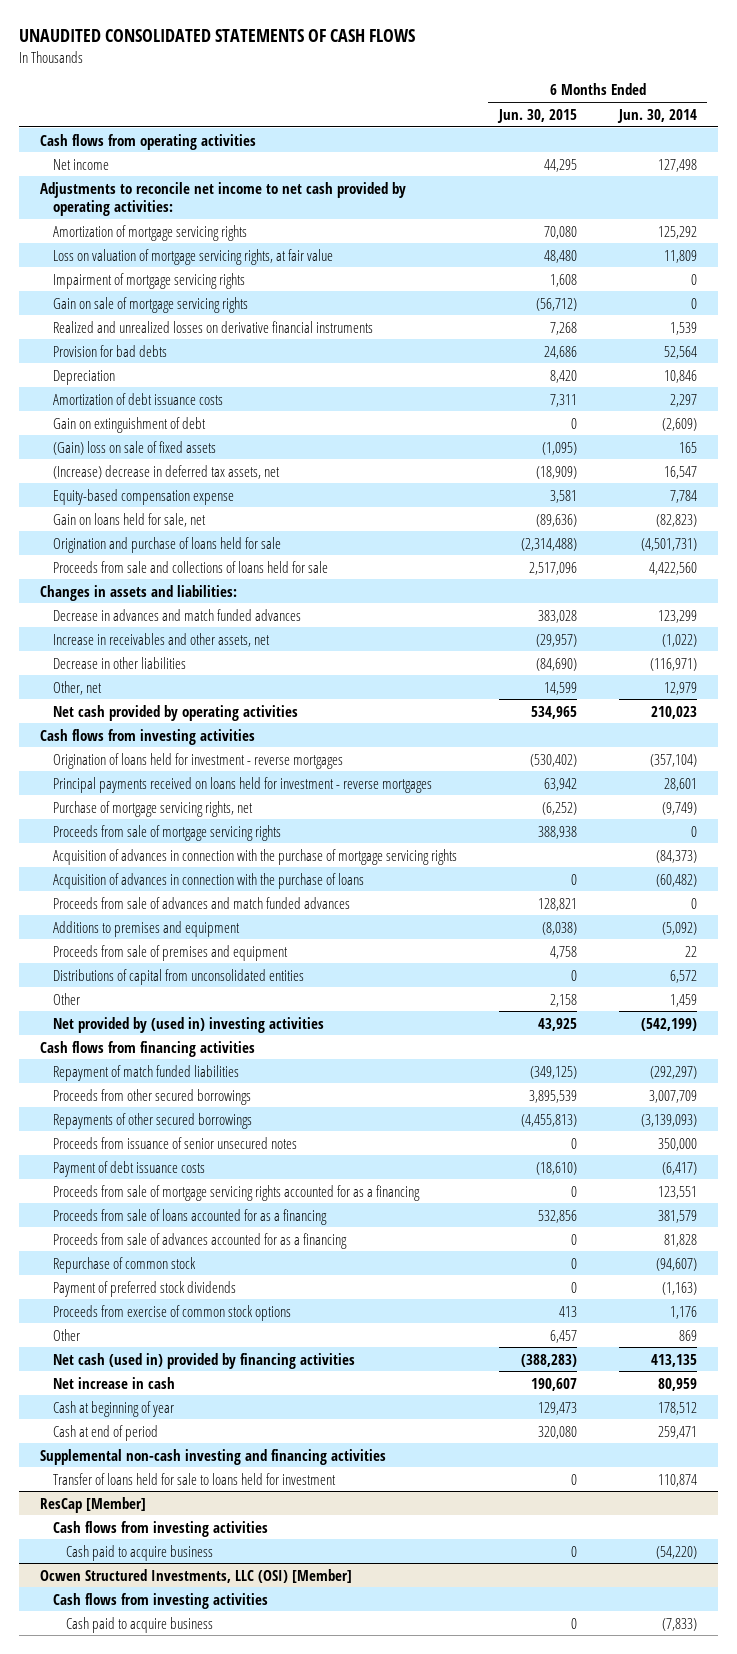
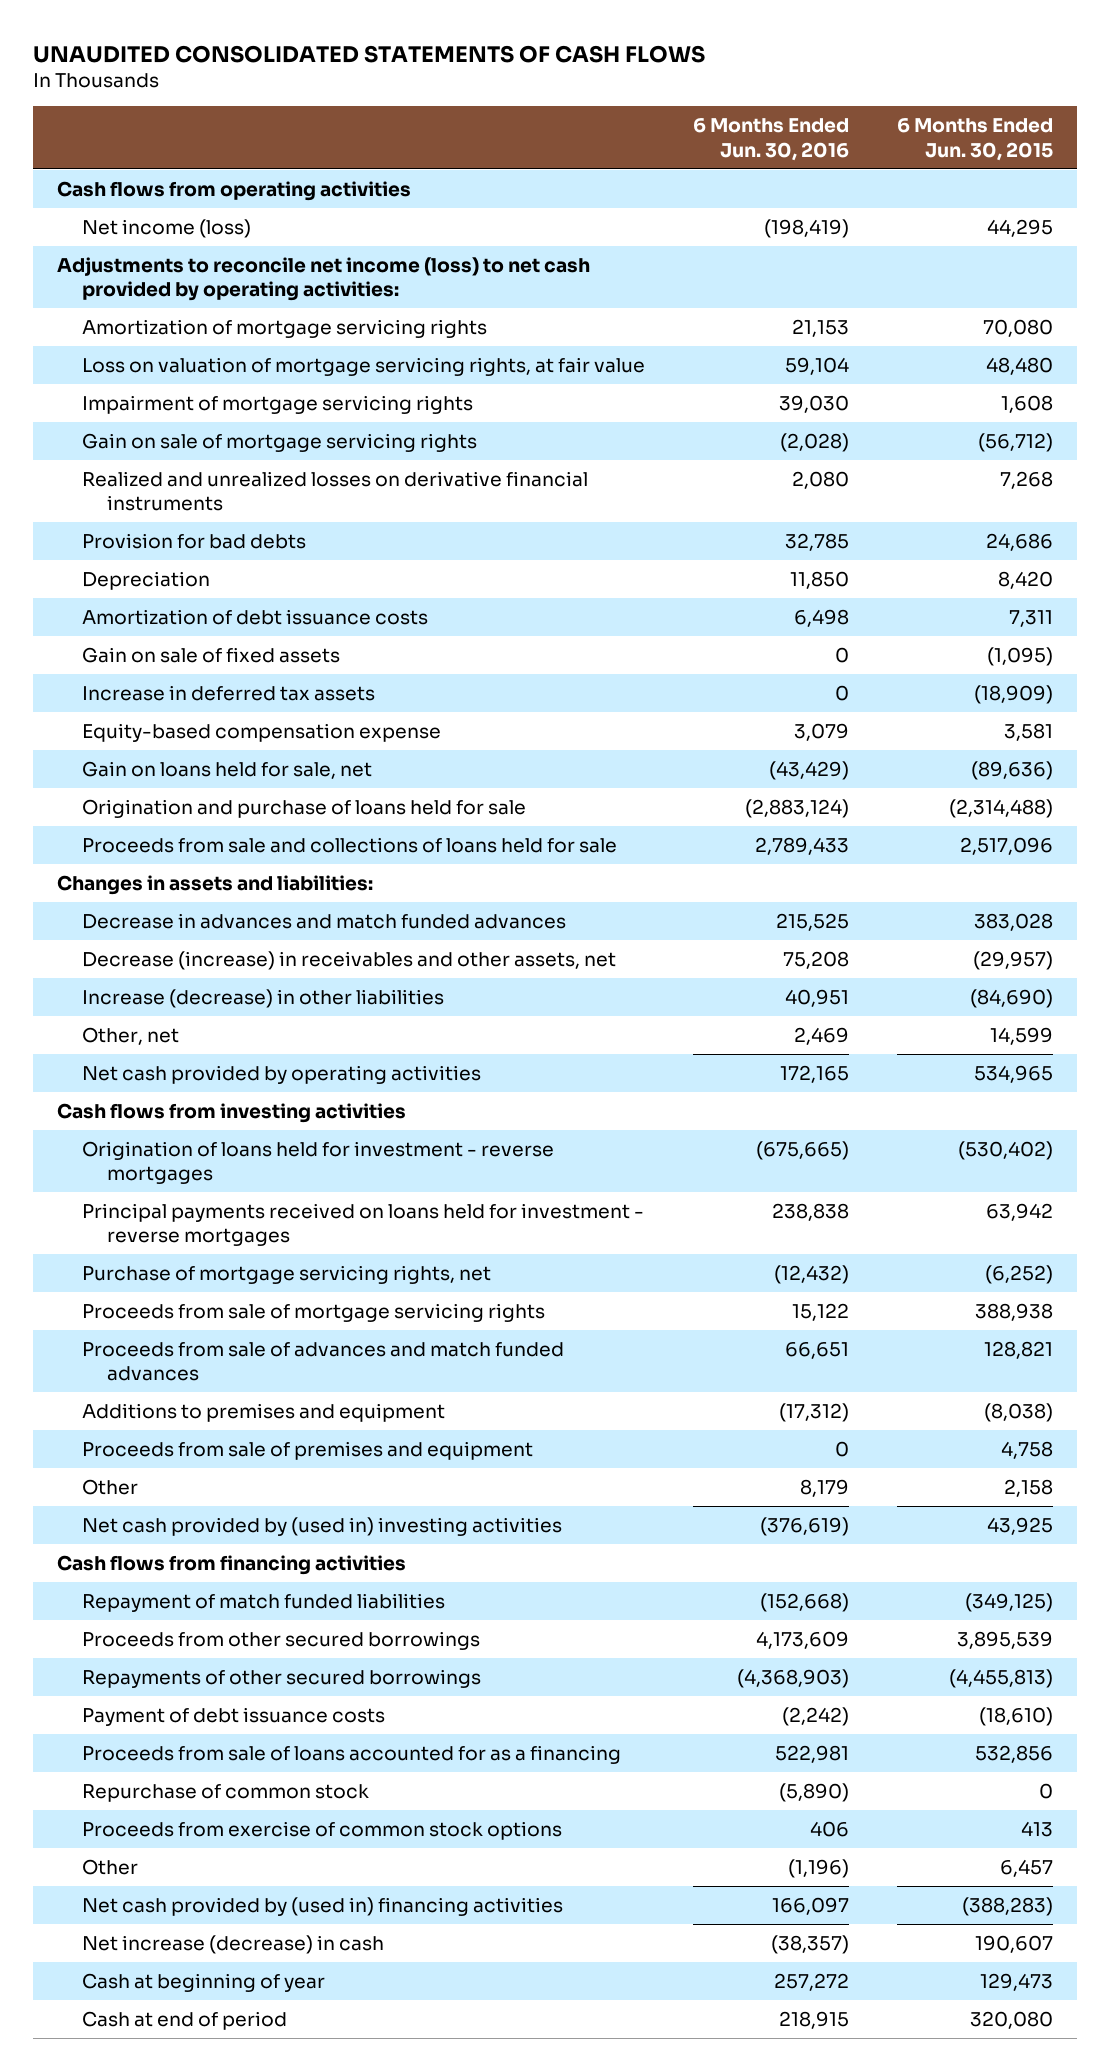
[616,108,697,123] Jun. 30, 2014 -> none
none -> [693,118,850,161] 6 Months Ended Jun. 30, 2016
[52,158,109,170] Net income -> [82,218,252,238] Net income (loss)
[40,181,407,216] Adjustments to reconcile net income to net cash provided by operating activities: -> [56,256,590,302] Adjustments to reconcile net income (loss) to net cash provided by operating activities:
[52,416,206,433] Gain on extinguishment of debt -> none
[52,440,216,455] (Gain) loss on sale of fixed assets -> [82,646,341,663] Gain on sale of fixed assets
[52,464,280,479] (Increase) decrease in deferred tax assets, net -> [82,684,376,701] Increase in deferred tax assets
[52,632,270,647] Increase in receivables and other assets, net -> [82,950,617,970] Decrease (increase) in receivables and other assets, net
[52,656,186,669] Decrease in other liabilities -> [82,988,445,1008] Increase (decrease) in other liabilities
[52,848,457,865] Acquisition of advances in connection with the purchase of mortgage servicing rights -> none
[52,872,364,889] Acquisition of advances in connection with the purchase of loans -> none
[52,968,304,985] Distributions of capital from unconsolidated entities -> none
[52,1016,324,1033] Net provided by (used in) investing activities -> [82,1516,563,1536] Net cash provided by (used in) investing activities
[52,1136,297,1149] Proceeds from issuance of senior unsecured notes -> none
[52,1184,420,1201] Proceeds from sale of mortgage servicing rights accounted for as a financing -> none
[52,1232,347,1249] Proceeds from sale of advances accounted for as a financing -> none
[52,1280,236,1297] Payment of preferred stock dividends -> none
[52,1352,355,1369] Net cash (used in) provided by financing activities -> [82,1896,564,1916] Net cash provided by (used in) financing activities
[52,1376,175,1389] Net increase in cash -> [82,1934,385,1954] Net increase (decrease) in cash
[40,1448,387,1465] Supplemental non-cash investing and financing activities -> none
[52,1472,336,1485] Transfer of loans held for sale to loans held for investment -> none
[40,1496,147,1513] ResCap [Member] -> none
[52,1520,268,1537] Cash flows from investing activities -> none
[65,1544,213,1561] Cash paid to acquire business -> none
[40,1568,353,1583] Ocwen Structured Investments, LLC (OSI) [Member] -> none
[52,1592,268,1609] Cash flows from investing activities -> none
[65,1616,213,1633] Cash paid to acquire business -> none

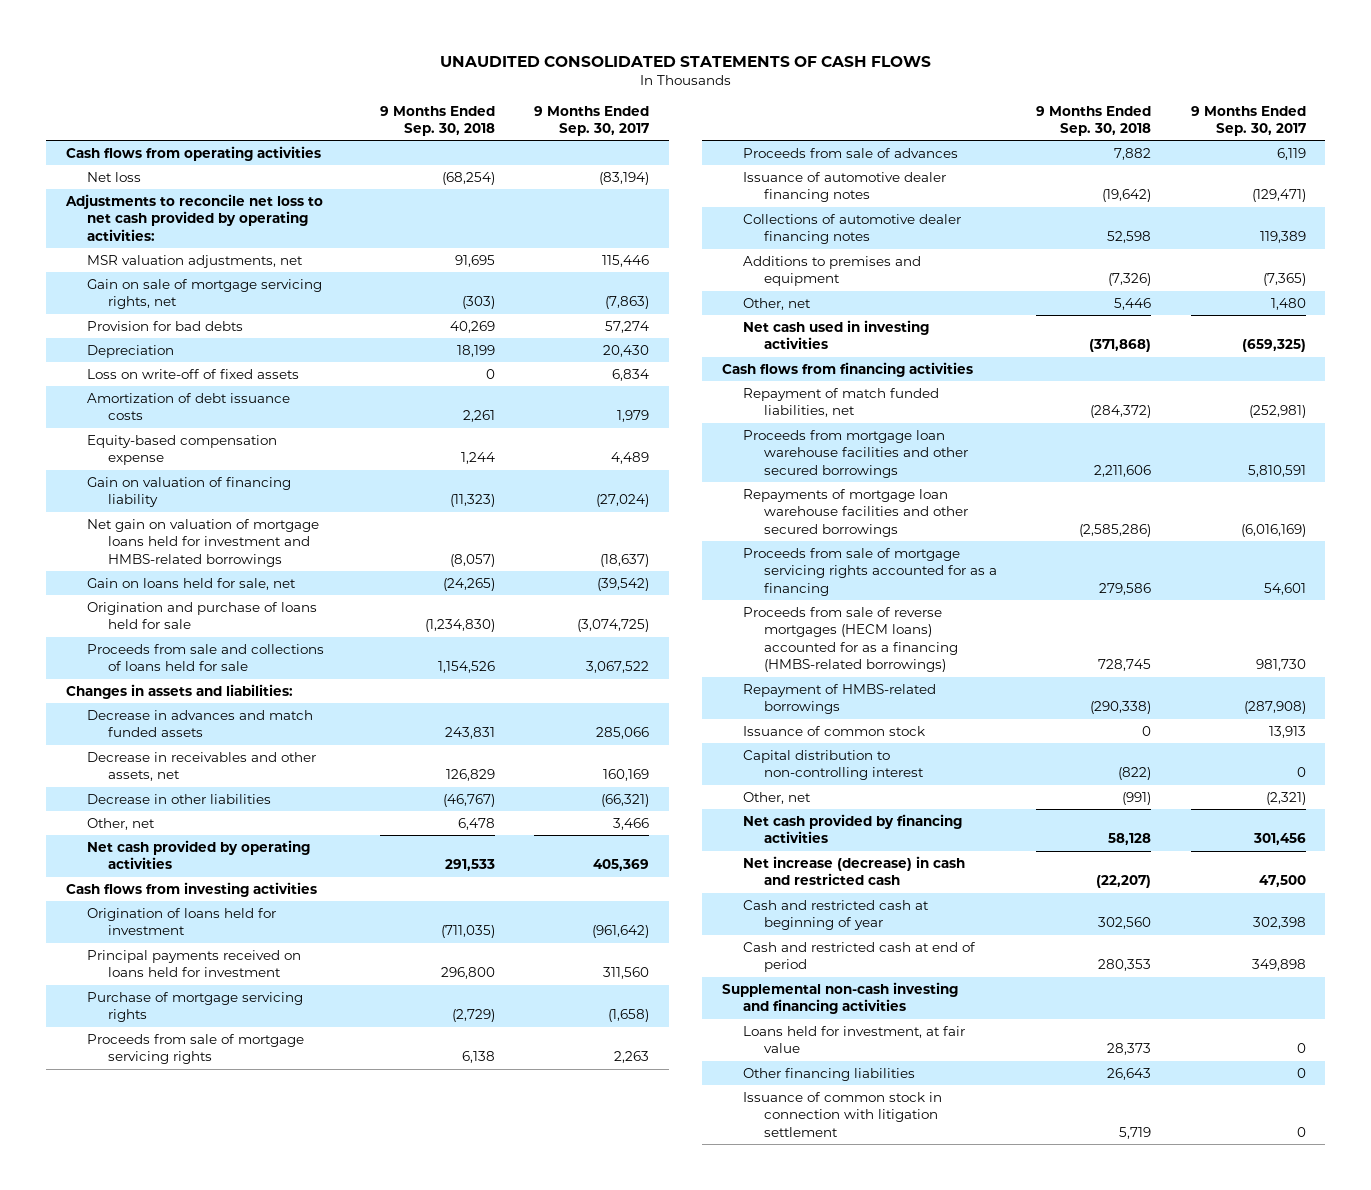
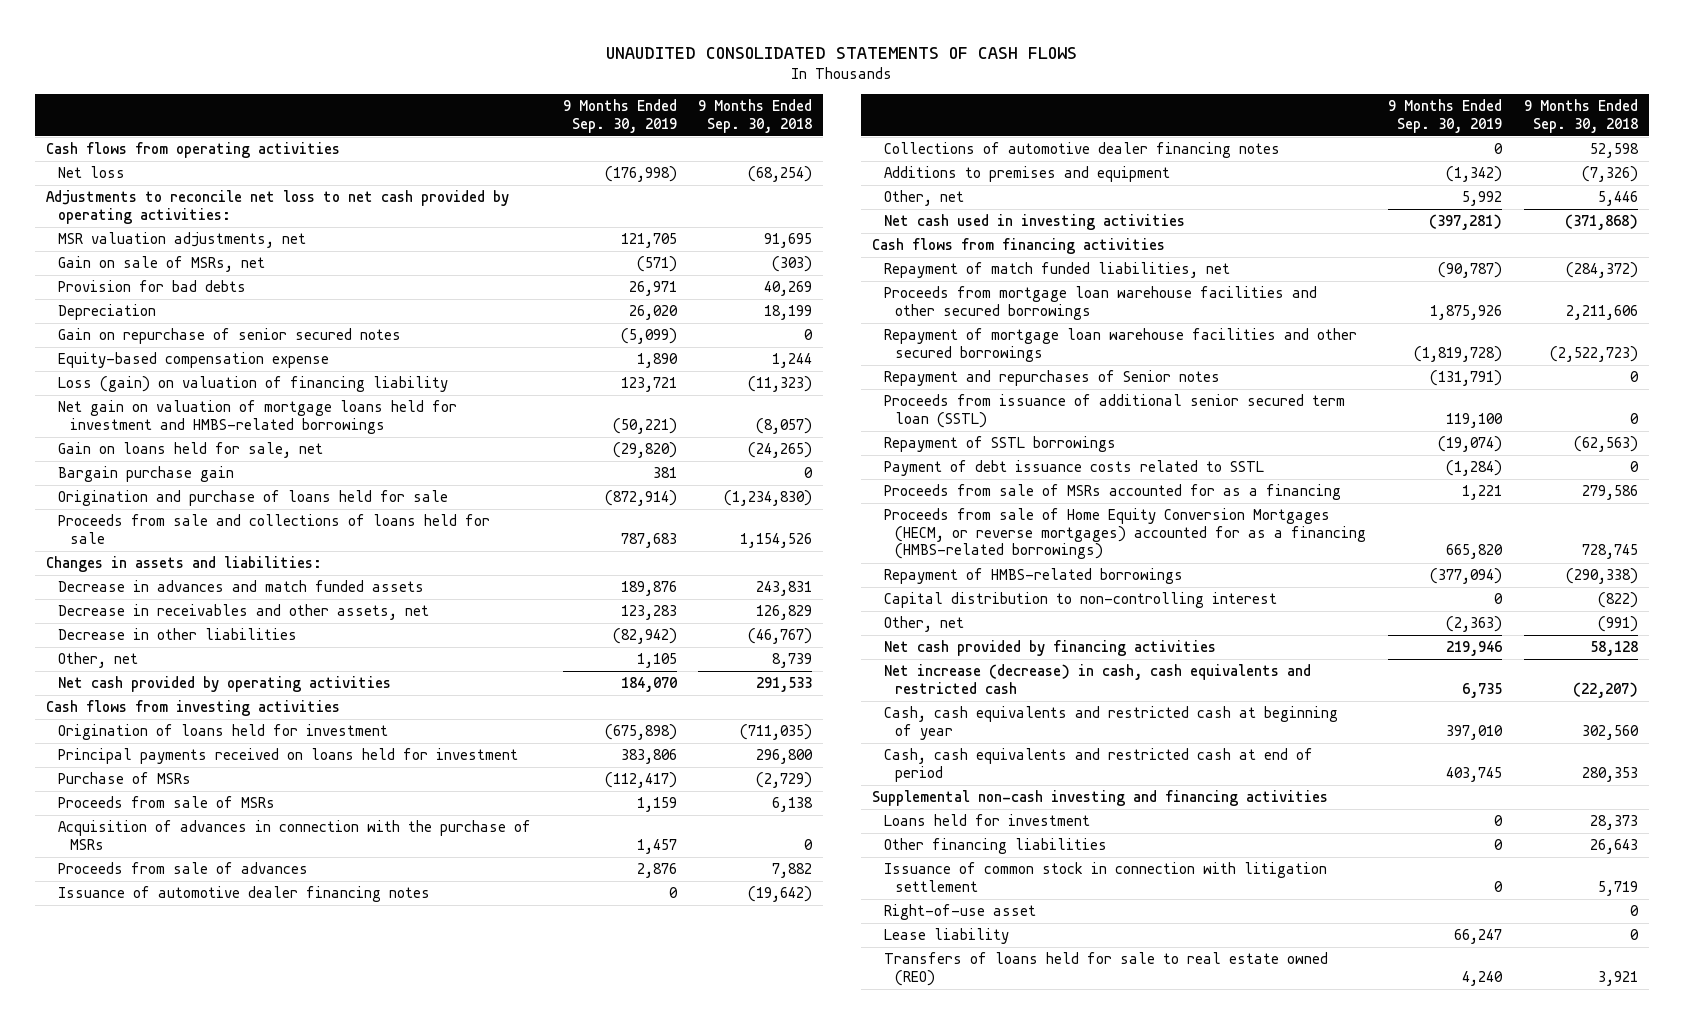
[534,105,650,137] 9 Months Ended Sep. 30, 2017 -> none
none -> [562,99,677,133] 9 Months Ended Sep. 30, 2019
[86,278,322,310] Gain on sale of mortgage servicing rights, net -> [57,256,265,273] Gain on sale of MSRs, net
[86,368,299,379] Loss on write-off of fixed assets -> none
[86,392,290,421] Amortization of debt issuance costs -> none
none -> [57,328,401,345] Gain on repurchase of senior secured notes
[86,476,291,508] Gain on valuation of financing liability -> [57,376,448,393] Loss (gain) on valuation of financing liability
none -> [57,466,234,483] Bargain purchase gain
[457,817,495,830] 6,478 -> [772,653,813,669] 8,739
[86,991,303,1023] Purchase of mortgage servicing rights -> [57,772,191,785] Purchase of MSRs
[86,1033,304,1065] Proceeds from sale of mortgage servicing rights -> [57,796,275,809] Proceeds from sale of MSRs
none -> [57,820,531,850] Acquisition of advances in connection with the purchase of MSRs
[743,488,969,537] Repayments of mortgage loan warehouse facilities and other secured borrowings -> [883,328,1357,362] Repayment of mortgage loan warehouse facilities and other secured borrowings
[1079,523,1152,537] (2,585,286) -> [1550,345,1639,362] (2,522,723)
none -> [883,370,1220,387] Repayment and repurchases of Senior notes
none -> [883,394,1345,428] Proceeds from issuance of additional senior secured term loan (SSTL)
none -> [883,436,1116,453] Repayment of SSTL borrowings
none -> [883,460,1264,477] Payment of debt issuance costs related to SSTL
[743,547,998,596] Proceeds from sale of mortgage servicing rights accounted for as a financing -> [883,484,1341,501] Proceeds from sale of MSRs accounted for as a financing
[743,606,959,673] Proceeds from sale of reverse mortgages (HECM loans) accounted for as a financing (HMBS-related borrowings) -> [883,508,1367,560] Proceeds from sale of Home Equity Conversion Mortgages (HECM, or reverse mortgages) accounted for as a financing (HMBS-related borrowings)
[743,725,926,736] Issuance of common stock -> none
[743,855,966,886] Net increase (decrease) in cash and restricted cash -> [883,664,1311,694] Net increase (decrease) in cash, cash equivalents and restricted cash
[743,899,930,931] Cash and restricted cash at beginning of year -> [883,706,1338,740] Cash, cash equivalents and restricted cash at beginning of year
[743,941,977,973] Cash and restricted cash at end of period -> [883,748,1313,782] Cash, cash equivalents and restricted cash at end of period
[743,1025,966,1054] Loans held for investment, at fair value -> [883,814,1090,827] Loans held for investment
none -> [883,904,1036,921] Right-of-use asset
none -> [883,928,1009,945] Lease liability
none -> [883,952,1328,986] Transfers of loans held for sale to real estate owned (REO)

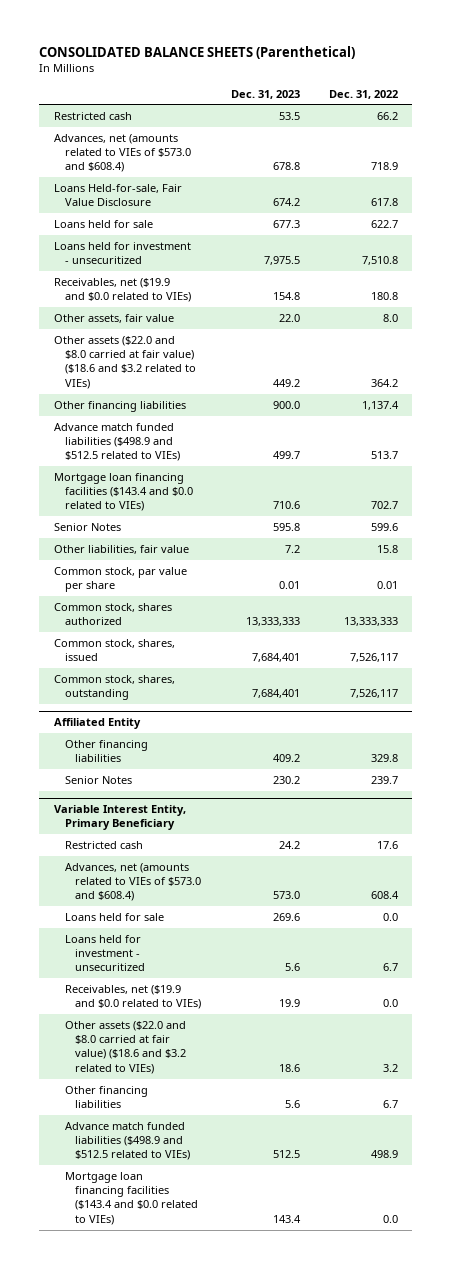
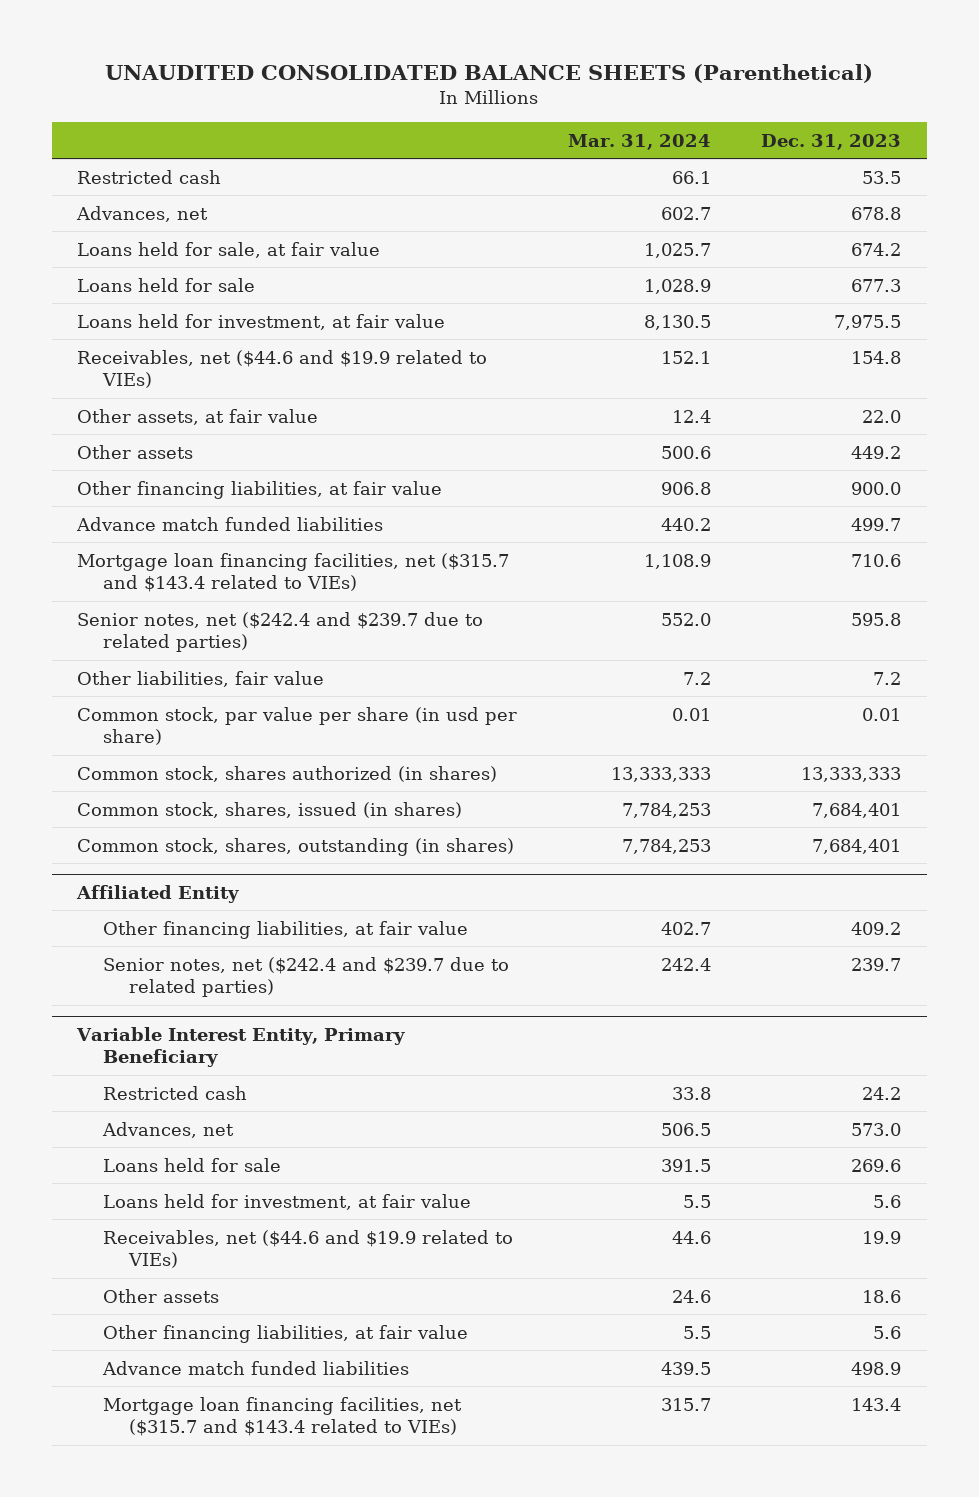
[39,45,356,59] CONSOLIDATED BALANCE SHEETS (Parenthetical) -> [105,63,874,83] UNAUDITED CONSOLIDATED BALANCE SHEETS (Parenthetical)
[328,89,398,99] Dec. 31, 2022 -> none
none -> [567,133,711,150] Mar. 31, 2024
[53,133,191,173] Advances, net (amounts related to VIEs of $573.0 and $608.4) -> [76,205,209,222] Advances, net
[53,183,182,207] Loans Held-for-sale, Fair Value Disclosure -> [77,241,381,258] Loans held for sale, at fair value
[53,241,191,265] Loans held for investment - unsecuritized -> [77,313,446,330] Loans held for investment, at fair value
[53,277,191,303] Receivables, net ($19.9 and $0.0 related to VIEs) -> [77,349,488,389] Receivables, net ($44.6 and $19.9 related to VIEs)
[53,313,174,323] Other assets, fair value -> [77,408,319,425] Other assets, at fair value
[53,335,196,389] Other assets ($22.0 and $8.0 carried at fair value) ($18.6 and $3.2 related to VIEs) -> [77,444,194,459] Other assets
[53,400,186,412] Other financing liabilities -> [77,480,443,499] Other financing liabilities, at fair value
[53,422,180,462] Advance match funded liabilities ($498.9 and $512.5 related to VIEs) -> [76,516,384,531] Advance match funded liabilities
[53,472,193,512] Mortgage loan financing facilities ($143.4 and $0.0 related to VIEs) -> [77,552,510,593] Mortgage loan financing facilities, net ($315.7 and $143.4 related to VIEs)
[53,522,121,531] Senior Notes -> [77,611,484,653] Senior notes, net ($242.4 and $239.7 due to related parties)
[53,566,187,593] Common stock, par value per share -> [77,706,518,746] Common stock, par value per share (in usd per share)
[53,602,172,626] Common stock, shares authorized -> [77,765,498,782] Common stock, shares authorized (in shares)
[53,638,175,662] Common stock, shares, issued -> [77,801,463,818] Common stock, shares, issued (in shares)
[53,674,175,701] Common stock, shares, outstanding -> [77,837,515,856] Common stock, shares, outstanding (in shares)
[64,775,132,784] Senior Notes -> none
[64,739,148,763] Other financing liabilities -> [103,920,469,939] Other financing liabilities, at fair value
none -> [103,956,510,998] Senior notes, net ($242.4 and $239.7 due to related parties)
[64,862,202,902] Advances, net (amounts related to VIEs of $573.0 and $608.4) -> [102,1121,235,1138] Advances, net
[64,934,146,972] Loans held for investment - unsecuritized -> [103,1193,472,1210] Loans held for investment, at fair value
[64,984,202,1010] Receivables, net ($19.9 and $0.0 related to VIEs) -> [103,1229,514,1269] Receivables, net ($44.6 and $19.9 related to VIEs)
[64,1020,187,1074] Other assets ($22.0 and $8.0 carried at fair value) ($18.6 and $3.2 related to VIEs) -> [103,1288,220,1303] Other assets
[64,1085,148,1109] Other financing liabilities -> [103,1324,469,1343] Other financing liabilities, at fair value
[64,1121,191,1161] Advance match funded liabilities ($498.9 and $512.5 related to VIEs) -> [102,1360,410,1375] Advance match funded liabilities
[272,1150,300,1159] 512.5 -> [851,1361,902,1375] 498.9
[64,1171,199,1225] Mortgage loan financing facilities ($143.4 and $0.0 related to VIEs) -> [103,1396,463,1437] Mortgage loan financing facilities, net ($315.7 and $143.4 related to VIEs)

